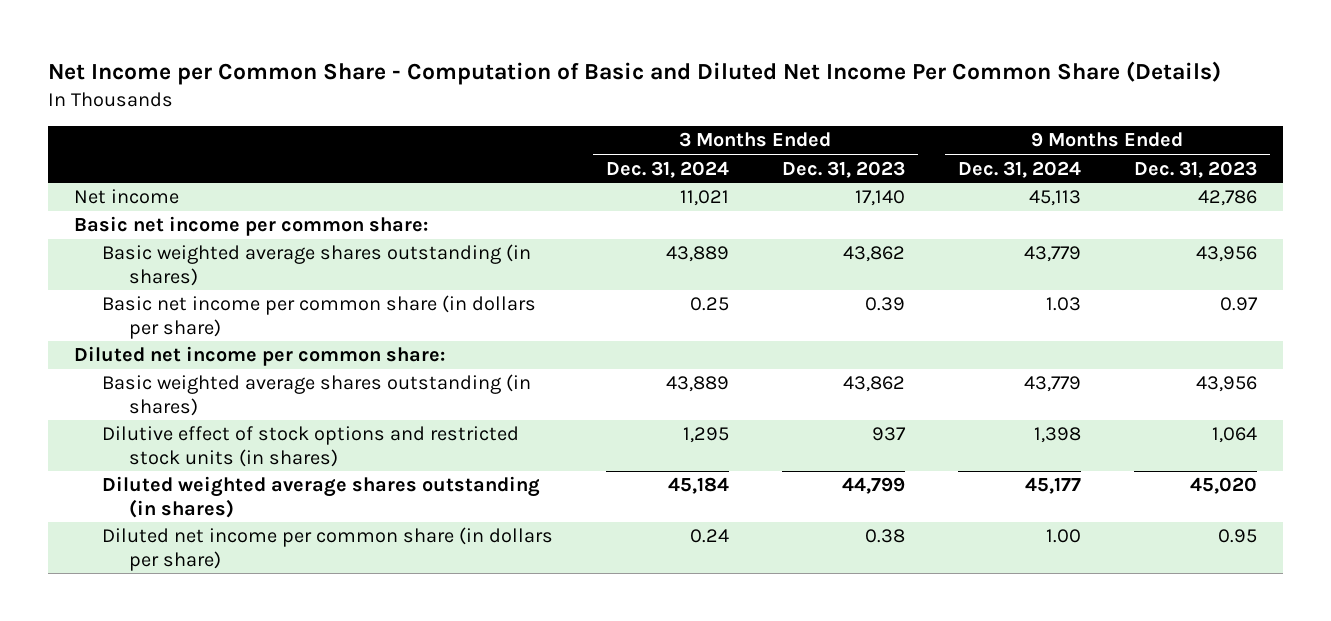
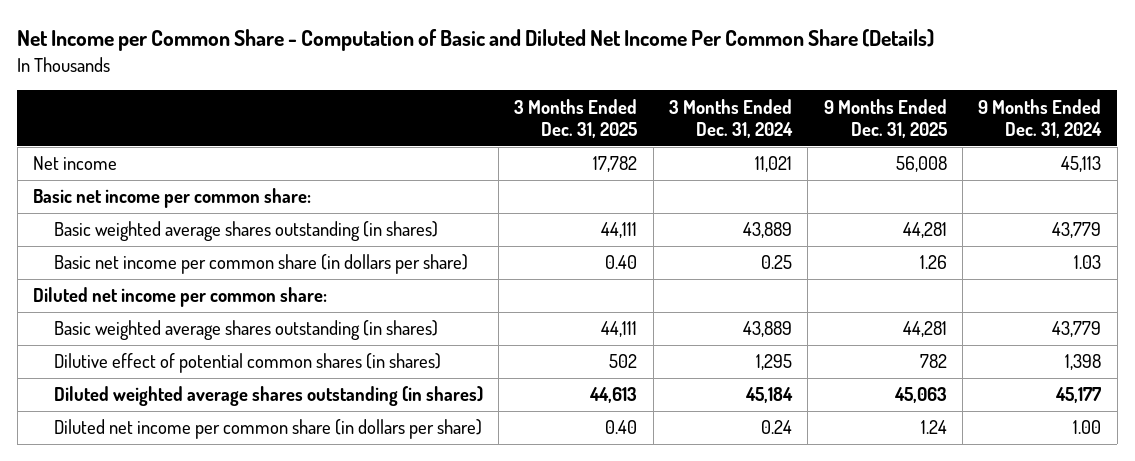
[781,160,905,178] Dec. 31, 2023 -> none
[1133,160,1257,178] Dec. 31, 2023 -> none
none -> [514,98,638,139] 3 Months Ended Dec. 31, 2025
none -> [823,98,947,139] 9 Months Ended Dec. 31, 2025
[101,426,519,467] Dilutive effect of stock options and restricted stock units (in shares) -> [53,353,441,374] Dilutive effect of potential common shares (in shares)

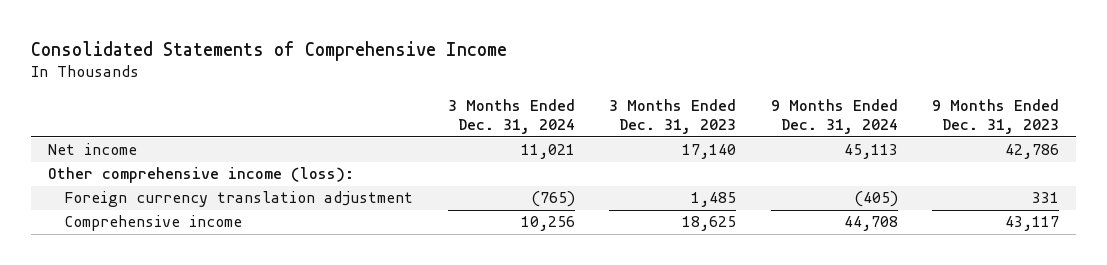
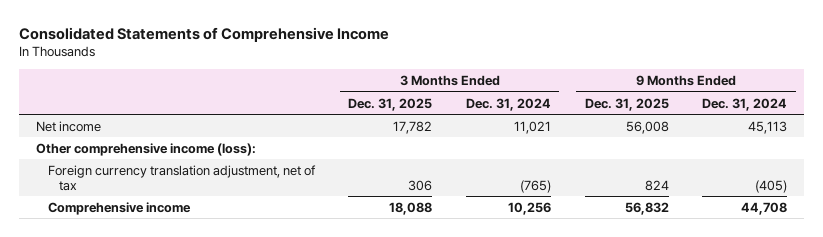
[609,98,737,135] 3 Months Ended Dec. 31, 2023 -> none
[932,98,1060,135] 9 Months Ended Dec. 31, 2023 -> none
none -> [348,97,433,111] Dec. 31, 2025
none -> [584,97,669,111] Dec. 31, 2025
[64,191,414,208] Foreign currency translation adjustment -> [47,164,316,191] Foreign currency translation adjustment, net of tax

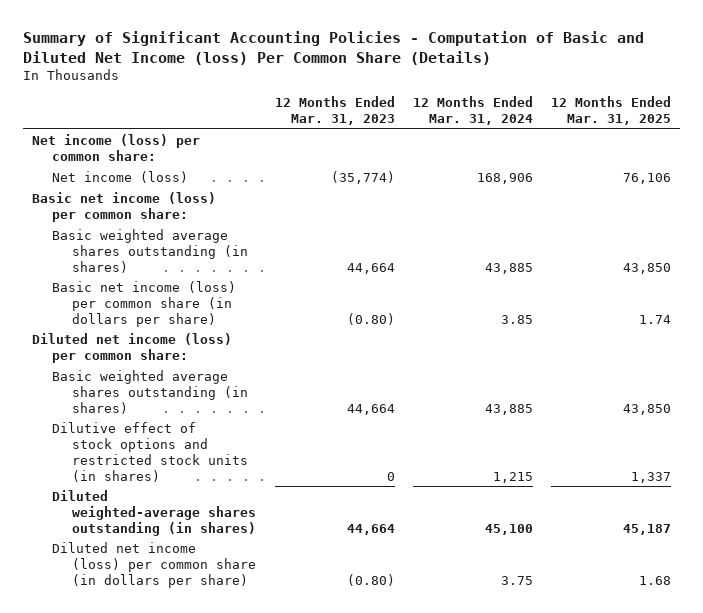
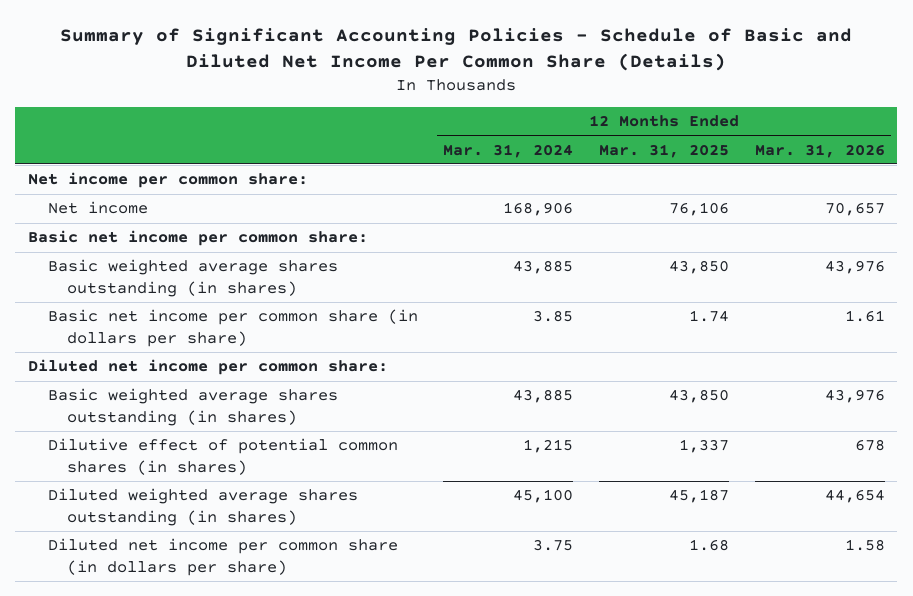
[23,30,645,65] Summary of Significant Accounting Policies - Computation of Basic and Diluted Net Income (loss) Per Common Share (Details) -> [60,28,853,72] Summary of Significant Accounting Policies - Schedule of Basic and Diluted Net Income Per Common Share (Details)
[274,96,395,126] 12 Months Ended Mar. 31, 2023 -> none
none -> [754,143,885,158] Mar. 31, 2026
[32,133,201,161] Net income (loss) per common share: -> [27,172,308,189] Net income per common share:
[52,170,189,183] Net income (loss) -> [47,201,148,215] Net income
[32,191,217,222] Basic net income (loss) per common share: -> [27,230,368,247] Basic net income per common share:
[52,280,237,327] Basic net income (loss) per common share (in dollars per share) -> [47,309,418,347] Basic net income per common share (in dollars per share)
[32,332,233,363] Diluted net income (loss) per common share: -> [27,359,388,376] Diluted net income per common share:
[52,421,249,482] Dilutive effect of stock options and restricted stock units (in shares) -> [47,438,398,475] Dilutive effect of potential common shares (in shares)
[52,489,257,536] Diluted weighted-average shares outstanding (in shares) -> [47,488,358,526] Diluted weighted average shares outstanding (in shares)
[52,541,257,588] Diluted net income (loss) per common share (in dollars per share) -> [47,538,398,576] Diluted net income per common share (in dollars per share)

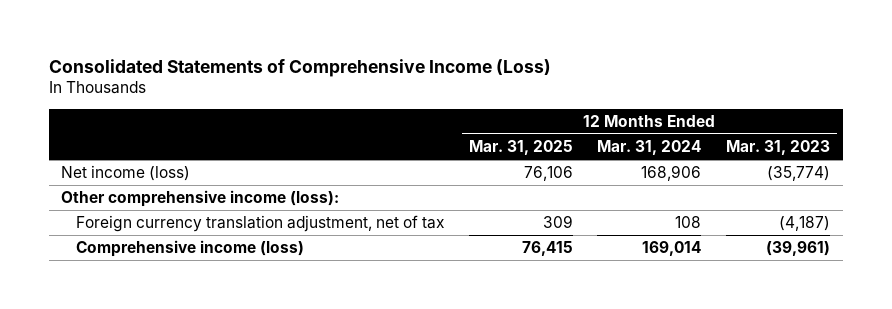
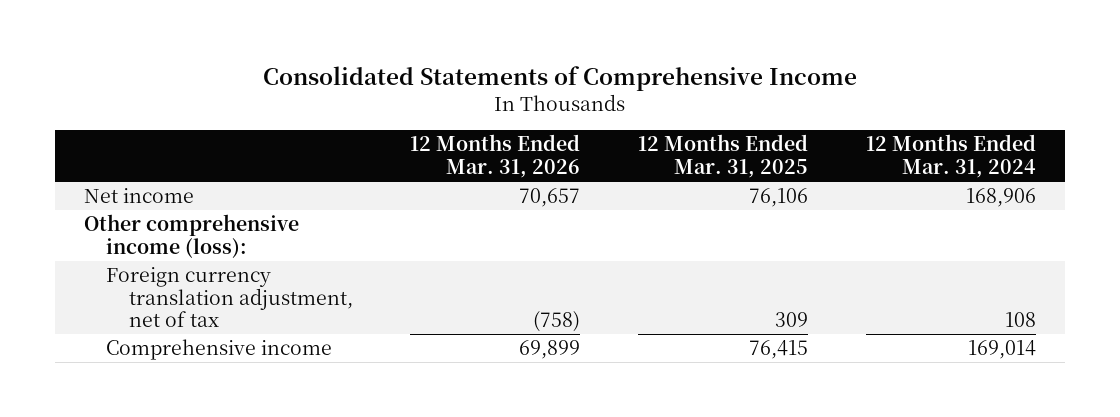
[48,58,551,77] Consolidated Statements of Comprehensive Income (Loss) -> [263,65,858,91] Consolidated Statements of Comprehensive Income
[726,140,831,156] Mar. 31, 2023 -> none
none -> [410,134,581,179] 12 Months Ended Mar. 31, 2026
[61,165,191,182] Net income (loss) -> [83,188,194,204] Net income
[75,240,304,258] Comprehensive income (loss) -> [106,339,333,361] Comprehensive income

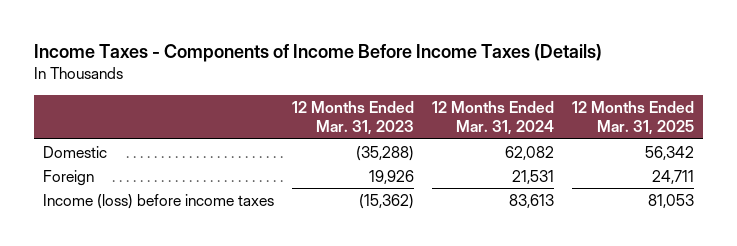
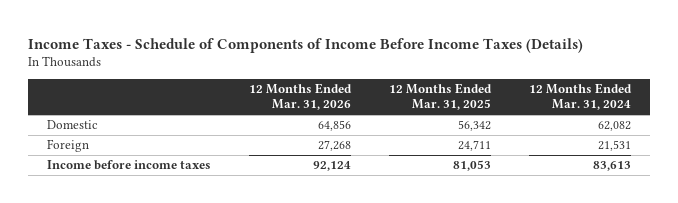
[33,44,602,63] Income Taxes - Components of Income Before Income Taxes (Details) -> [28,37,584,53] Income Taxes - Schedule of Components of Income Before Income Taxes (Details)
[291,101,414,136] 12 Months Ended Mar. 31, 2023 -> none
none -> [249,83,353,111] 12 Months Ended Mar. 31, 2026
[42,193,274,209] Income (loss) before income taxes -> [47,160,212,171] Income before income taxes

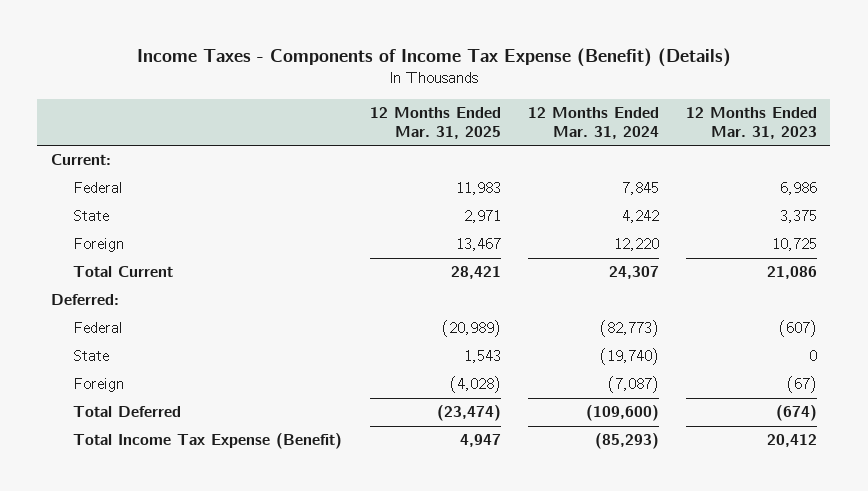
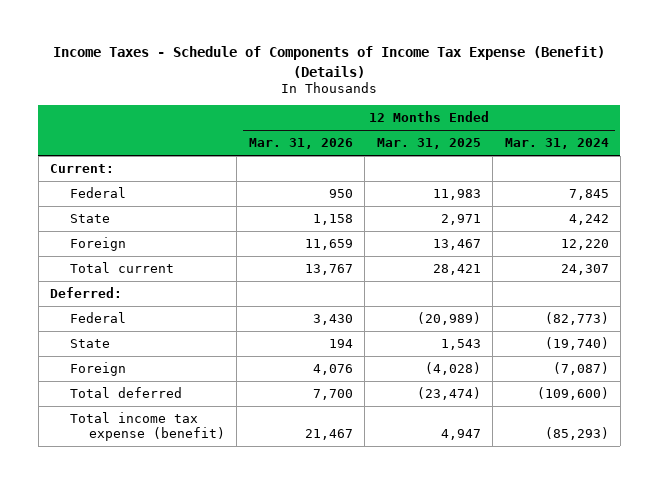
[136,47,731,67] Income Taxes - Components of Income Tax Expense (Benefit) (Details) -> [53,46,606,78] Income Taxes - Schedule of Components of Income Tax Expense (Benefit) (Details)
[685,107,817,139] 12 Months Ended Mar. 31, 2023 -> none
none -> [248,138,353,150] Mar. 31, 2026
[73,266,174,278] Total Current -> [69,261,174,273] Total current
[73,406,182,418] Total Deferred -> [69,386,182,398] Total deferred
[73,433,343,450] Total Income Tax Expense (Benefit) -> [69,411,225,442] Total income tax expense (benefit)

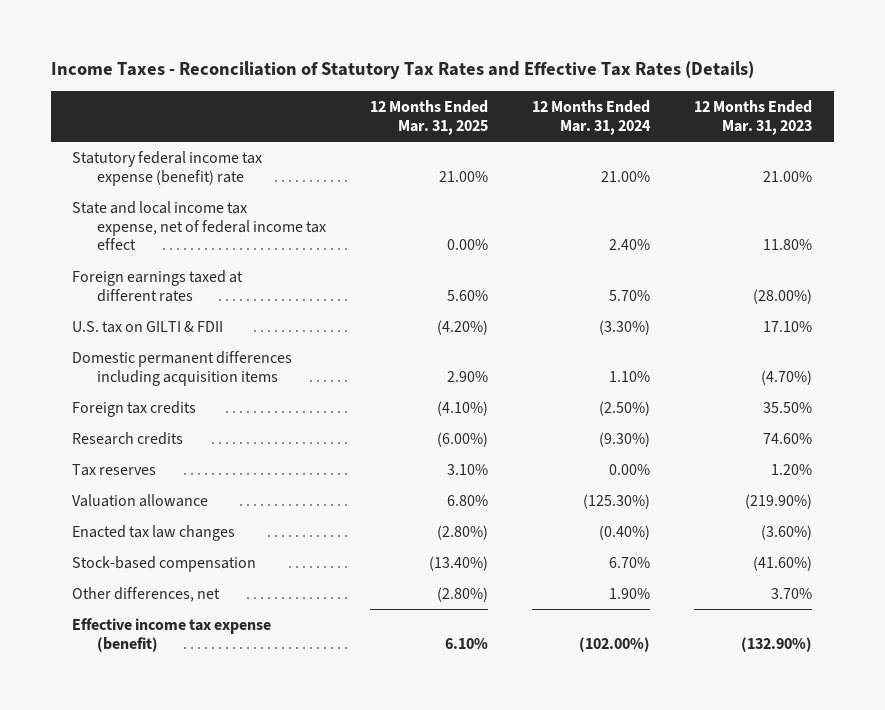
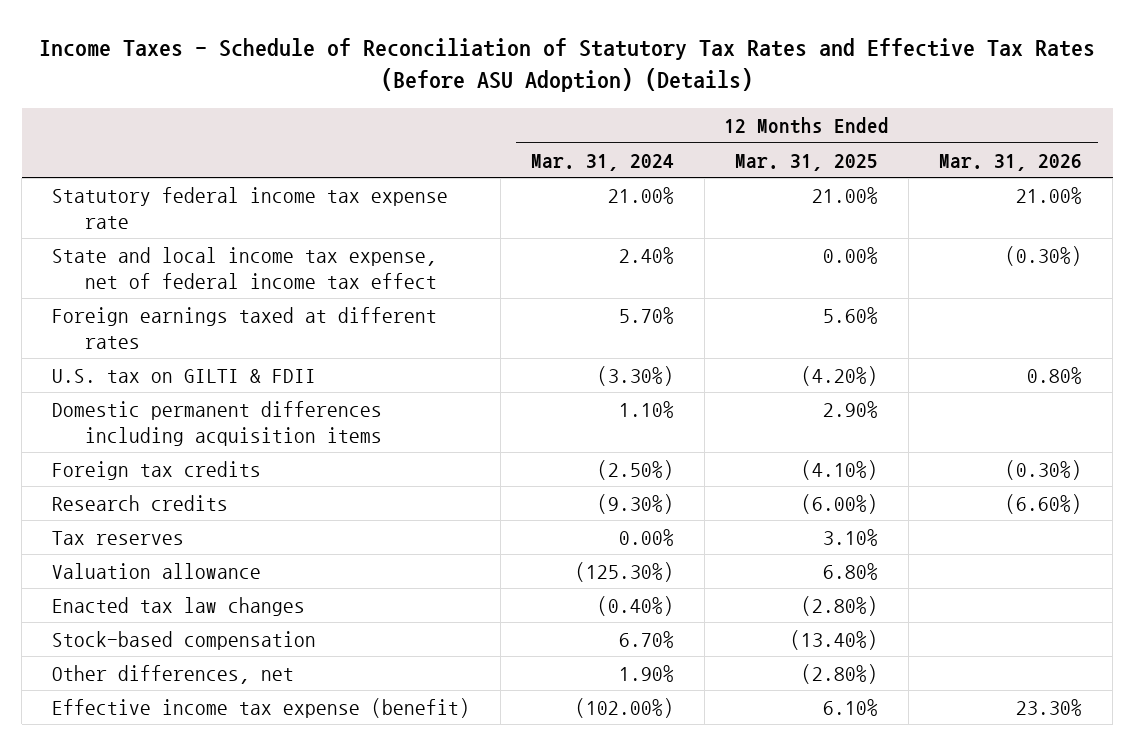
[50,61,754,80] Income Taxes - Reconciliation of Statutory Tax Rates and Effective Tax Rates (Details) -> [39,37,1096,93] Income Taxes - Schedule of Reconciliation of Statutory Tax Rates and Effective Tax Rates (Before ASU Adoption) (Details)
[694,100,813,136] 12 Months Ended Mar. 31, 2023 -> none
none -> [939,153,1083,171] Mar. 31, 2026
[72,150,263,186] Statutory federal income tax expense (benefit) rate -> [52,186,449,229] Statutory federal income tax expense rate

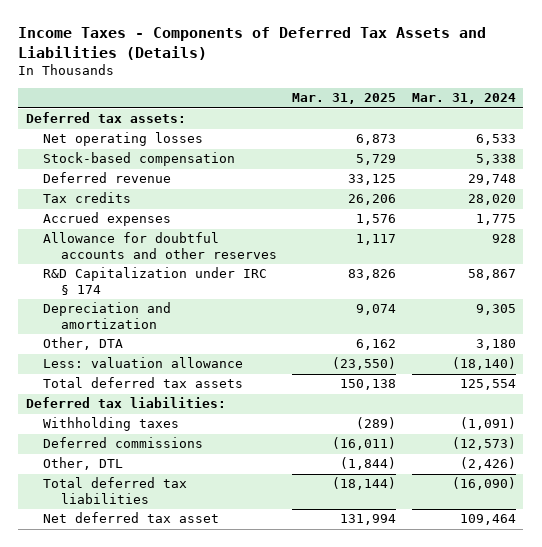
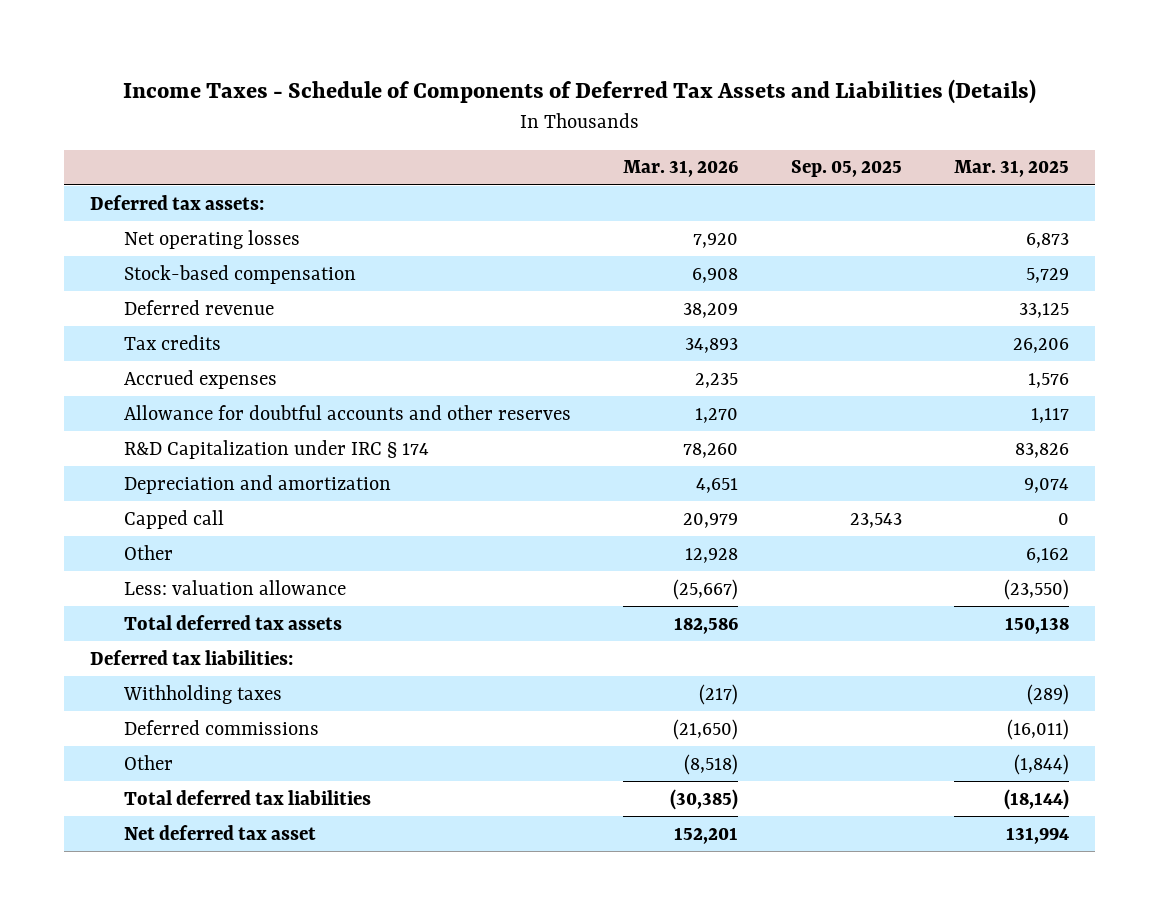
[18,27,487,61] Income Taxes - Components of Deferred Tax Assets and Liabilities (Details) -> [122,79,1036,105] Income Taxes - Schedule of Components of Deferred Tax Assets and Liabilities (Details)
[411,93,516,105] Mar. 31, 2024 -> none
none -> [623,160,739,178] Mar. 31, 2026
none -> [790,160,902,178] Sep. 05, 2025
none -> [123,509,224,529] Capped call
[43,337,124,351] Other, DTA -> [123,544,173,560] Other
[43,457,124,471] Other, DTL -> [123,754,173,770] Other

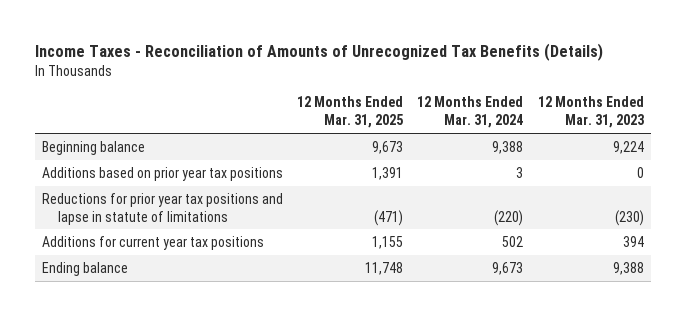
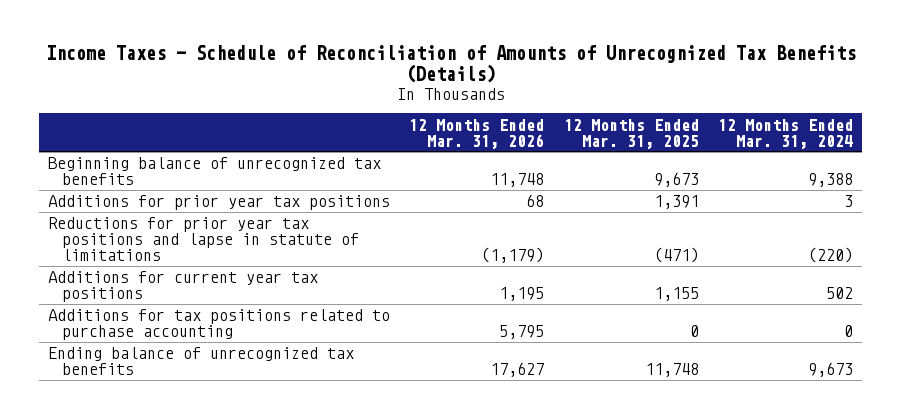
[34,42,603,61] Income Taxes - Reconciliation of Amounts of Unrecognized Tax Benefits (Details) -> [45,45,856,84] Income Taxes - Schedule of Reconciliation of Amounts of Unrecognized Tax Benefits (Details)
[537,96,644,129] 12 Months Ended Mar. 31, 2023 -> none
none -> [409,118,545,149] 12 Months Ended Mar. 31, 2026
[41,140,145,155] Beginning balance -> [48,157,382,186] Beginning balance of unrecognized tax benefits
[41,166,283,181] Additions based on prior year tax positions -> [48,195,391,211] Additions for prior year tax positions
none -> [48,309,391,341] Additions for tax positions related to purchase accounting
[41,261,128,276] Ending balance -> [48,347,355,376] Ending balance of unrecognized tax benefits

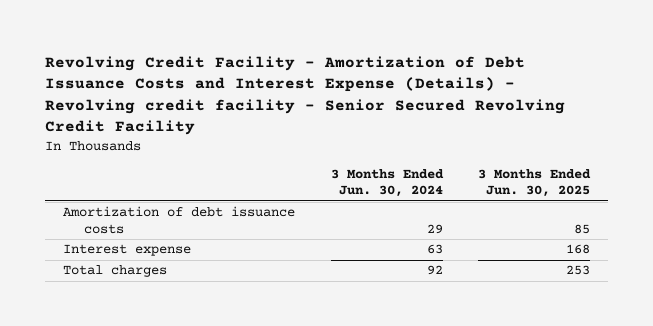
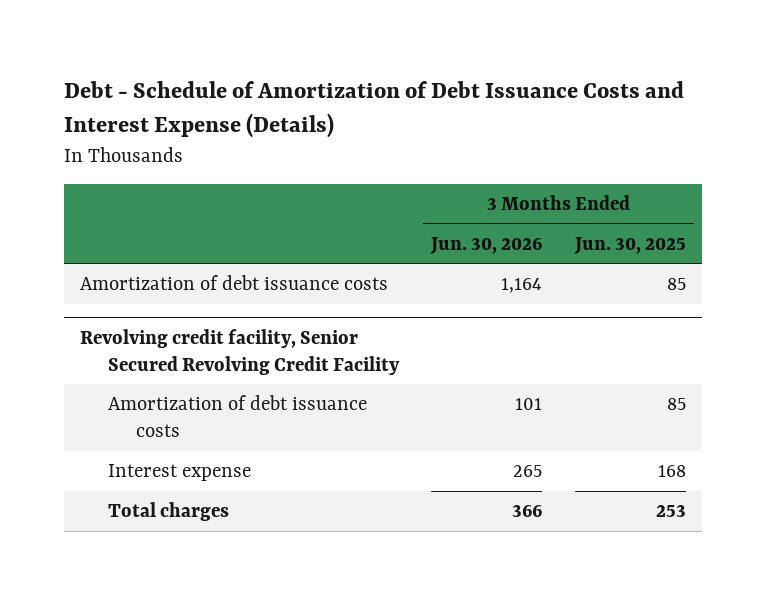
[45,55,566,136] Revolving Credit Facility - Amortization of Debt Issuance Costs and Interest Expense (Details) - Revolving credit facility - Senior Secured Revolving Credit Facility -> [63,80,684,138] Debt - Schedule of Amortization of Debt Issuance Costs and Interest Expense (Details)
[330,168,444,198] 3 Months Ended Jun. 30, 2024 -> none
none -> [430,236,543,254] Jun. 30, 2026
none -> [79,328,400,375] Revolving credit facility, Senior Secured Revolving Credit Facility
none -> [107,395,367,438] Amortization of debt issuance costs

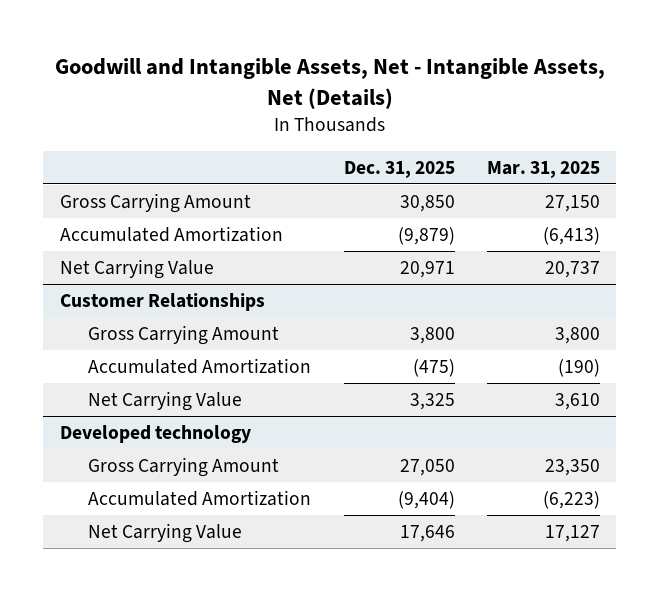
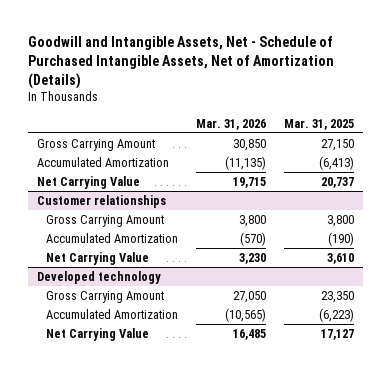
[54,58,605,109] Goodwill and Intangible Assets, Net - Intangible Assets, Net (Details) -> [27,35,334,89] Goodwill and Intangible Assets, Net - Schedule of Purchased Intangible Assets, Net of Amortization (Details)
[343,160,455,178] Dec. 31, 2025 -> none
none -> [196,118,267,130] Mar. 31, 2026
[59,292,265,311] Customer Relationships -> [36,194,166,208] Customer relationships

